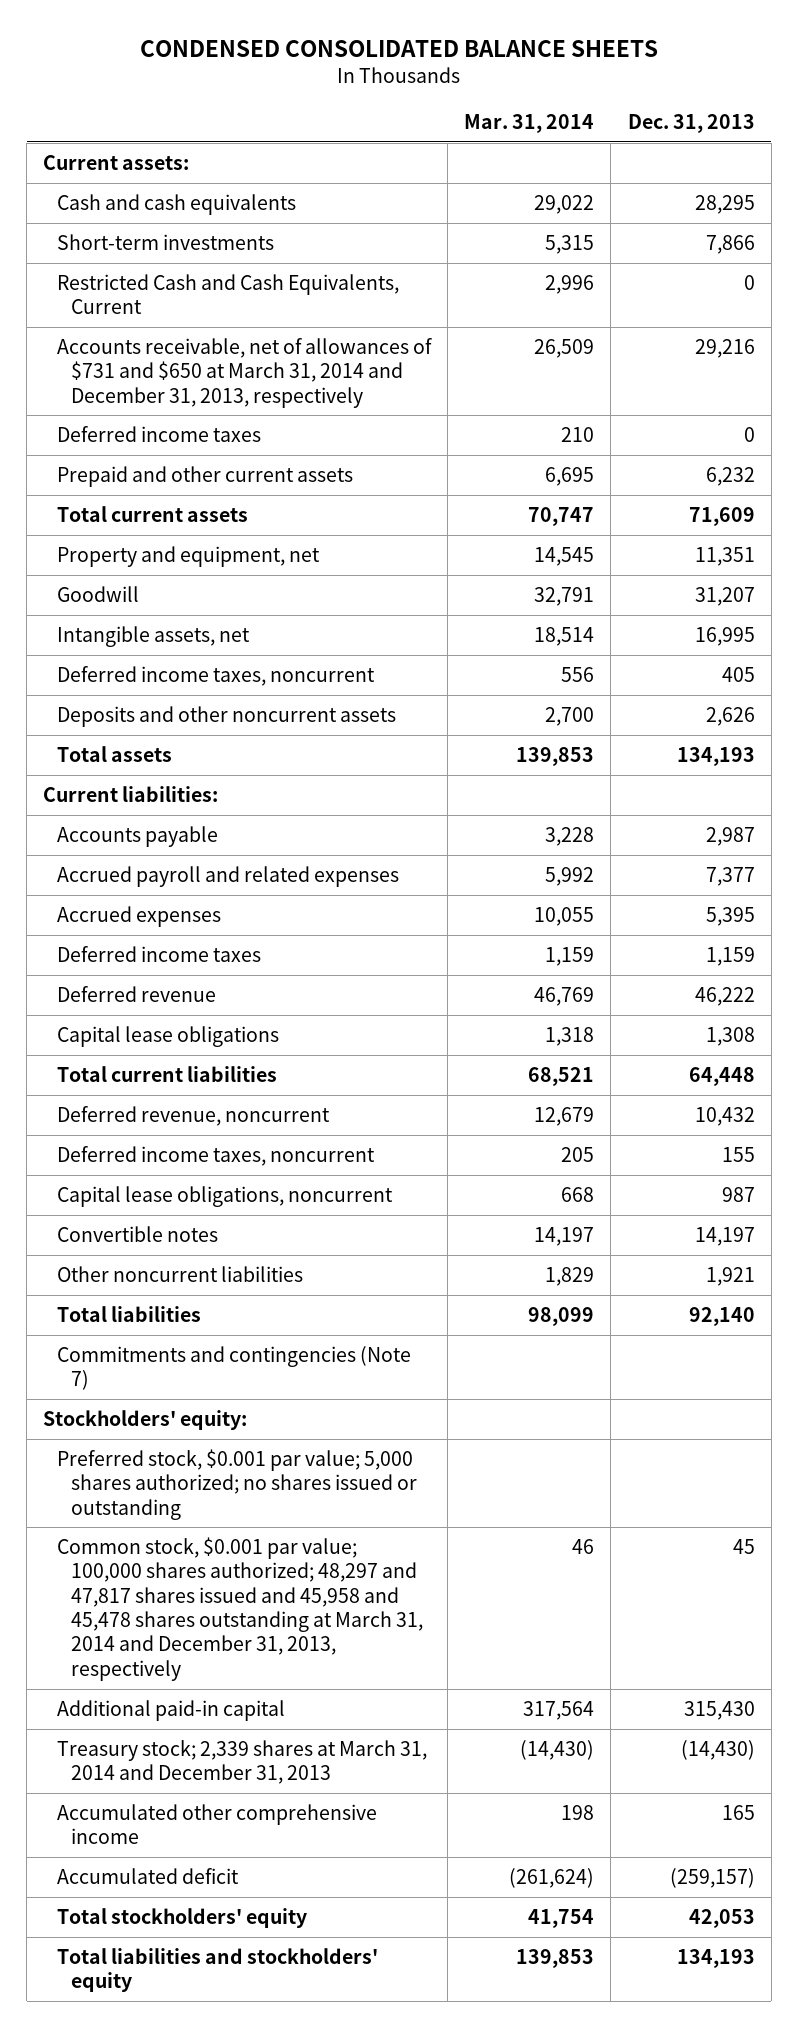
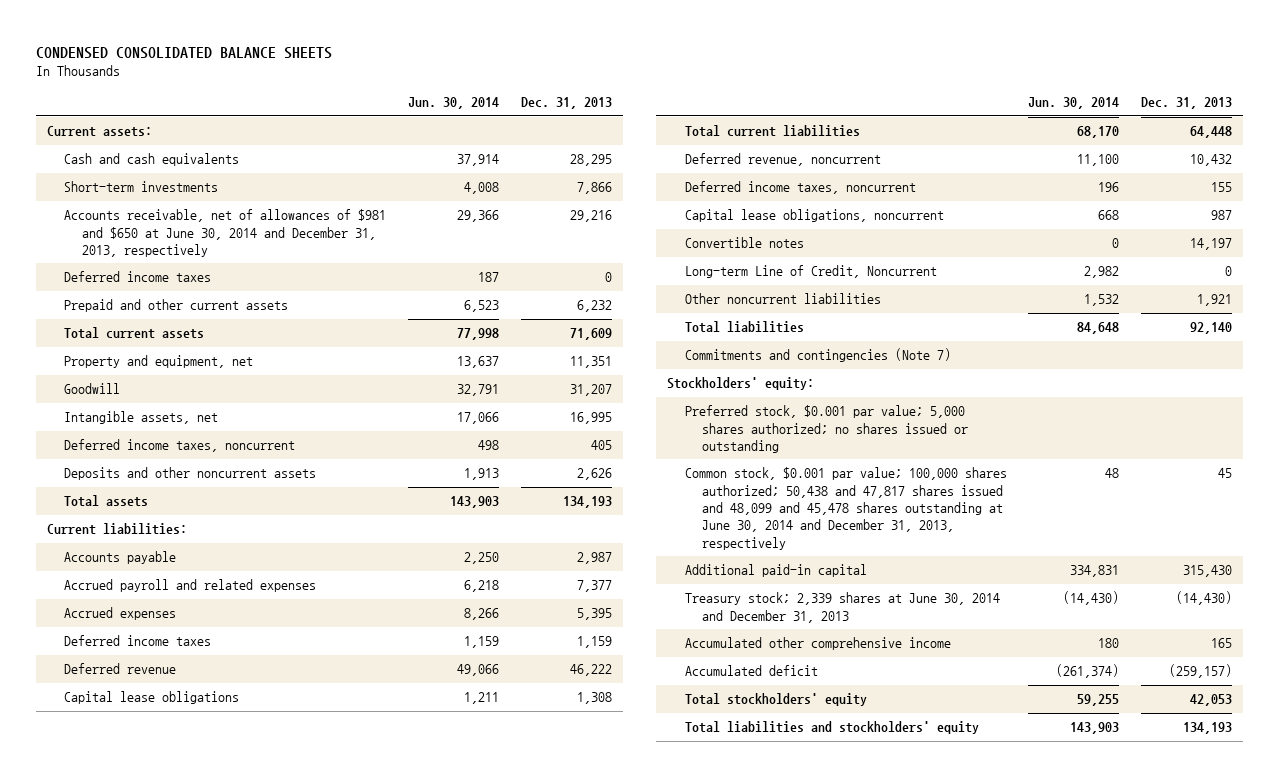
[464,114,595,134] Mar. 31, 2014 -> none
none -> [407,97,499,110] Jun. 30, 2014
[57,273,400,315] Restricted Cash and Cash Equivalents, Current -> none
[57,337,433,408] Accounts receivable, net of allowances of $731 and $650 at March 31, 2014 and December 31, 2013, respectively -> [64,209,387,257] Accounts receivable, net of allowances of $981 and $650 at June 30, 2014 and December 31, 2013, respectively
none -> [684,265,937,279] Long-term Line of Credit, Noncurrent
[57,1536,423,1681] Common stock, $0.001 par value; 100,000 shares authorized; 48,297 and 47,817 shares issued and 45,958 and 45,478 shares outstanding at March 31, 2014 and December 31, 2013, respectively -> [684,467,1007,550] Common stock, $0.001 par value; 100,000 shares authorized; 50,438 and 47,817 shares issued and 48,099 and 45,478 shares outstanding at June 30, 2014 and December 31, 2013, respectively
[57,1739,428,1785] Treasury stock; 2,339 shares at March 31, 2014 and December 31, 2013 -> [684,592,1000,623] Treasury stock; 2,339 shares at June 30, 2014 and December 31, 2013

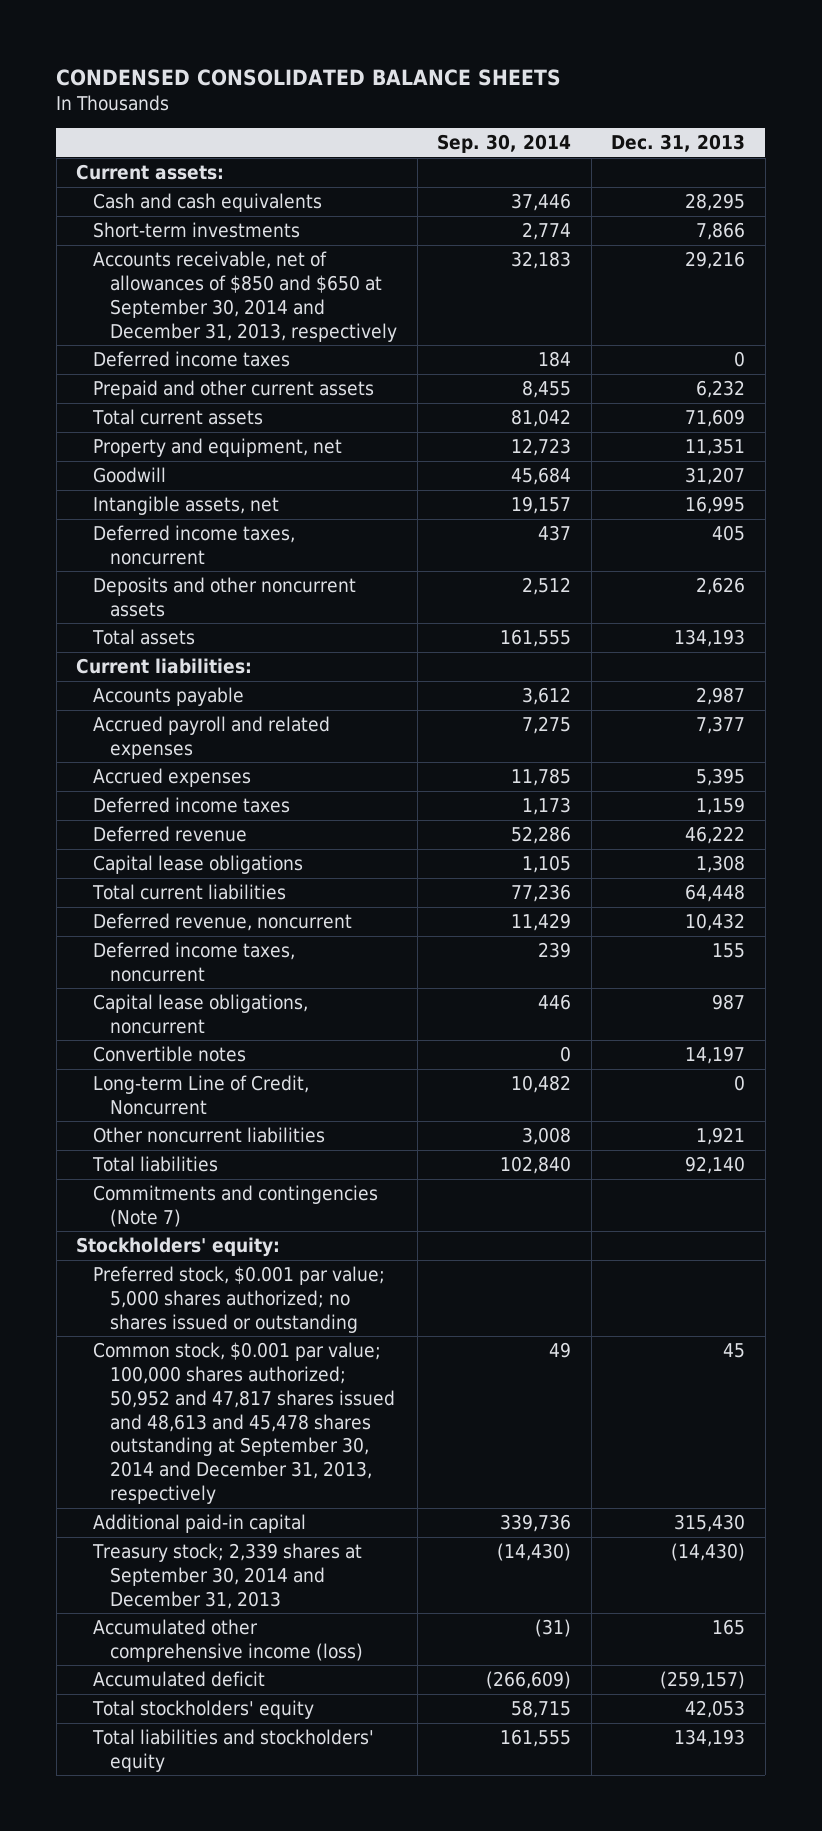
[407,97,499,110] Jun. 30, 2014 -> none
none -> [437,134,572,154] Sep. 30, 2014
[64,209,387,257] Accounts receivable, net of allowances of $981 and $650 at June 30, 2014 and December 31, 2013, respectively -> [93,250,398,342] Accounts receivable, net of allowances of $850 and $650 at September 30, 2014 and December 31, 2013, respectively
[684,467,1007,550] Common stock, $0.001 par value; 100,000 shares authorized; 50,438 and 47,817 shares issued and 48,099 and 45,478 shares outstanding at June 30, 2014 and December 31, 2013, respectively -> [93,1341,396,1505] Common stock, $0.001 par value; 100,000 shares authorized; 50,952 and 47,817 shares issued and 48,613 and 45,478 shares outstanding at September 30, 2014 and December 31, 2013, respectively
[684,592,1000,623] Treasury stock; 2,339 shares at June 30, 2014 and December 31, 2013 -> [92,1542,363,1609] Treasury stock; 2,339 shares at September 30, 2014 and December 31, 2013
[684,637,951,651] Accumulated other comprehensive income -> [93,1618,364,1662] Accumulated other comprehensive income (loss)

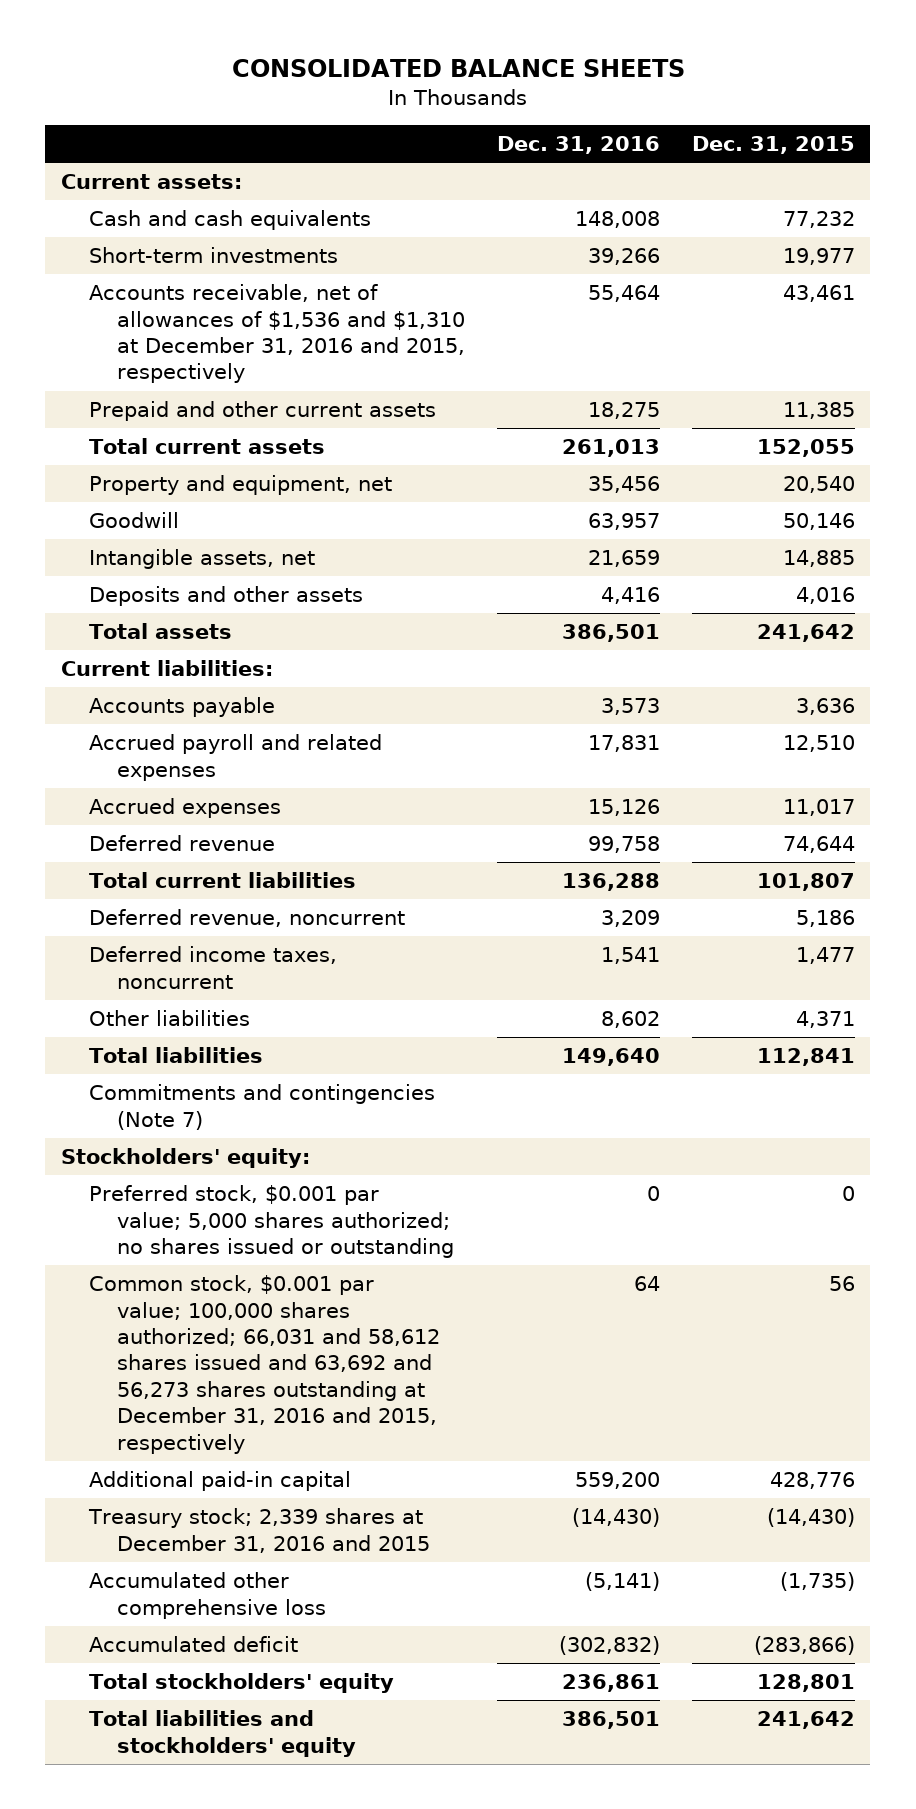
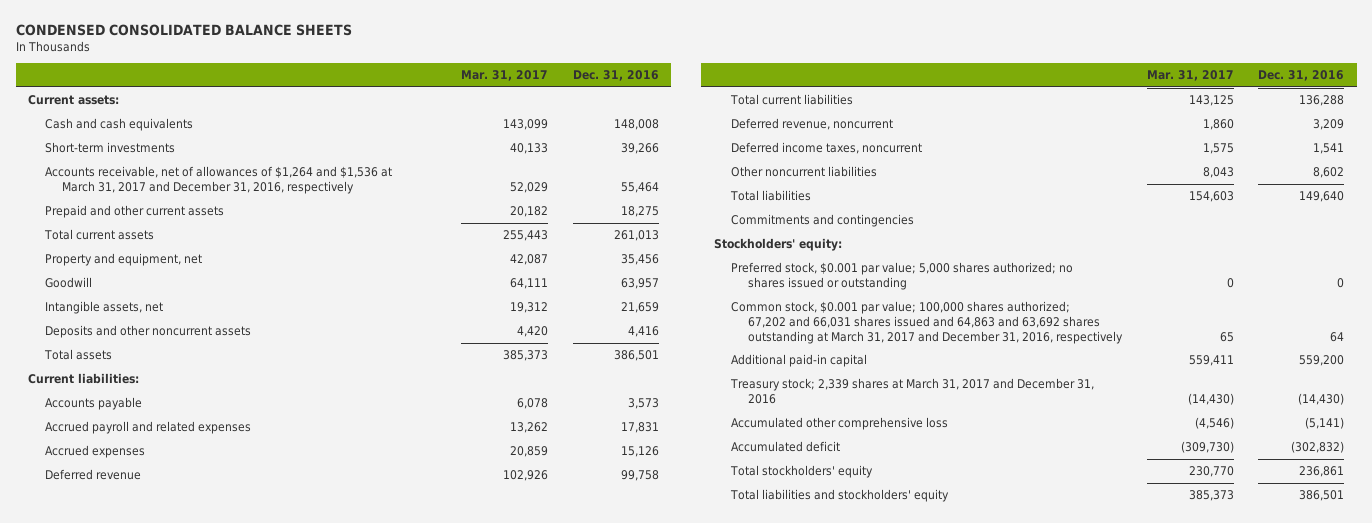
[231,58,685,77] CONSOLIDATED BALANCE SHEETS -> [15,23,352,36] CONDENSED CONSOLIDATED BALANCE SHEETS
[691,136,855,155] Dec. 31, 2015 -> none
none -> [460,70,548,82] Mar. 31, 2017
[88,284,465,384] Accounts receivable, net of allowances of $1,536 and $1,310 at December 31, 2016 and 2015, respectively -> [45,166,393,195] Accounts receivable, net of allowances of $1,264 and $1,536 at March 31, 2017 and December 31, 2016, respectively
[88,586,363,607] Deposits and other assets -> [45,325,252,339] Deposits and other noncurrent assets
[88,1010,250,1027] Other liabilities -> [730,166,877,178] Other noncurrent liabilities
[88,1084,435,1130] Commitments and contingencies (Note 7) -> [730,214,914,228] Commitments and contingencies
[88,1275,440,1454] Common stock, $0.001 par value; 100,000 shares authorized; 66,031 and 58,612 shares issued and 63,692 and 56,273 shares outstanding at December 31, 2016 and 2015, respectively -> [730,301,1123,344] Common stock, $0.001 par value; 100,000 shares authorized; 67,202 and 66,031 shares issued and 64,863 and 63,692 shares outstanding at March 31, 2017 and December 31, 2016, respectively
[87,1508,430,1553] Treasury stock; 2,339 shares at December 31, 2016 and 2015 -> [729,378,1094,405] Treasury stock; 2,339 shares at March 31, 2017 and December 31, 2016

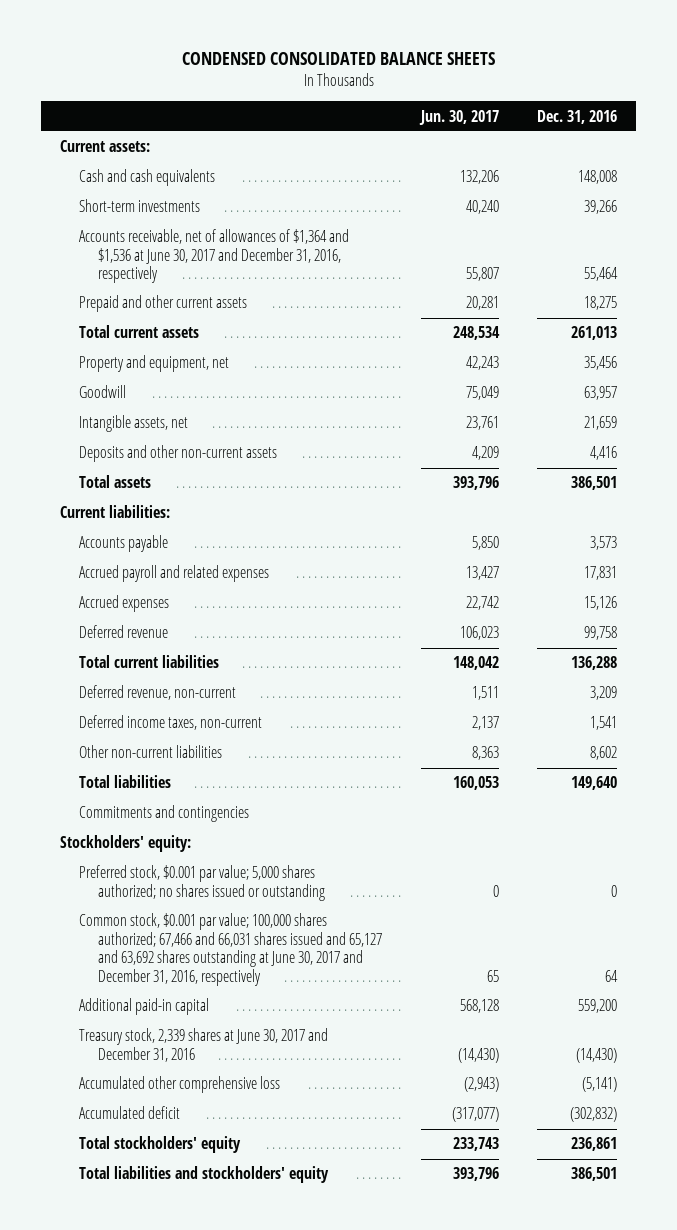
[460,70,548,82] Mar. 31, 2017 -> none
none -> [418,109,499,125] Jun. 30, 2017
[45,166,393,195] Accounts receivable, net of allowances of $1,264 and $1,536 at March 31, 2017 and December 31, 2016, respectively -> [79,229,350,284] Accounts receivable, net of allowances of $1,364 and $1,536 at June 30, 2017 and December 31, 2016, respectively
[45,325,252,339] Deposits and other noncurrent assets -> [79,445,278,463] Deposits and other non-current assets
[730,118,893,131] Deferred revenue, noncurrent -> [79,685,237,701] Deferred revenue, non-current
[730,142,922,155] Deferred income taxes, noncurrent -> [79,715,263,731] Deferred income taxes, non-current
[730,166,877,178] Other noncurrent liabilities -> [79,745,223,759] Other non-current liabilities
[730,301,1123,344] Common stock, $0.001 par value; 100,000 shares authorized; 67,202 and 66,031 shares issued and 64,863 and 63,692 shares outstanding at March 31, 2017 and December 31, 2016, respectively -> [79,913,383,986] Common stock, $0.001 par value; 100,000 shares authorized; 67,466 and 66,031 shares issued and 65,127 and 63,692 shares outstanding at June 30, 2017 and December 31, 2016, respectively
[729,378,1094,405] Treasury stock; 2,339 shares at March 31, 2017 and December 31, 2016 -> [79,1028,329,1062] Treasury stock, 2,339 shares at June 30, 2017 and December 31, 2016

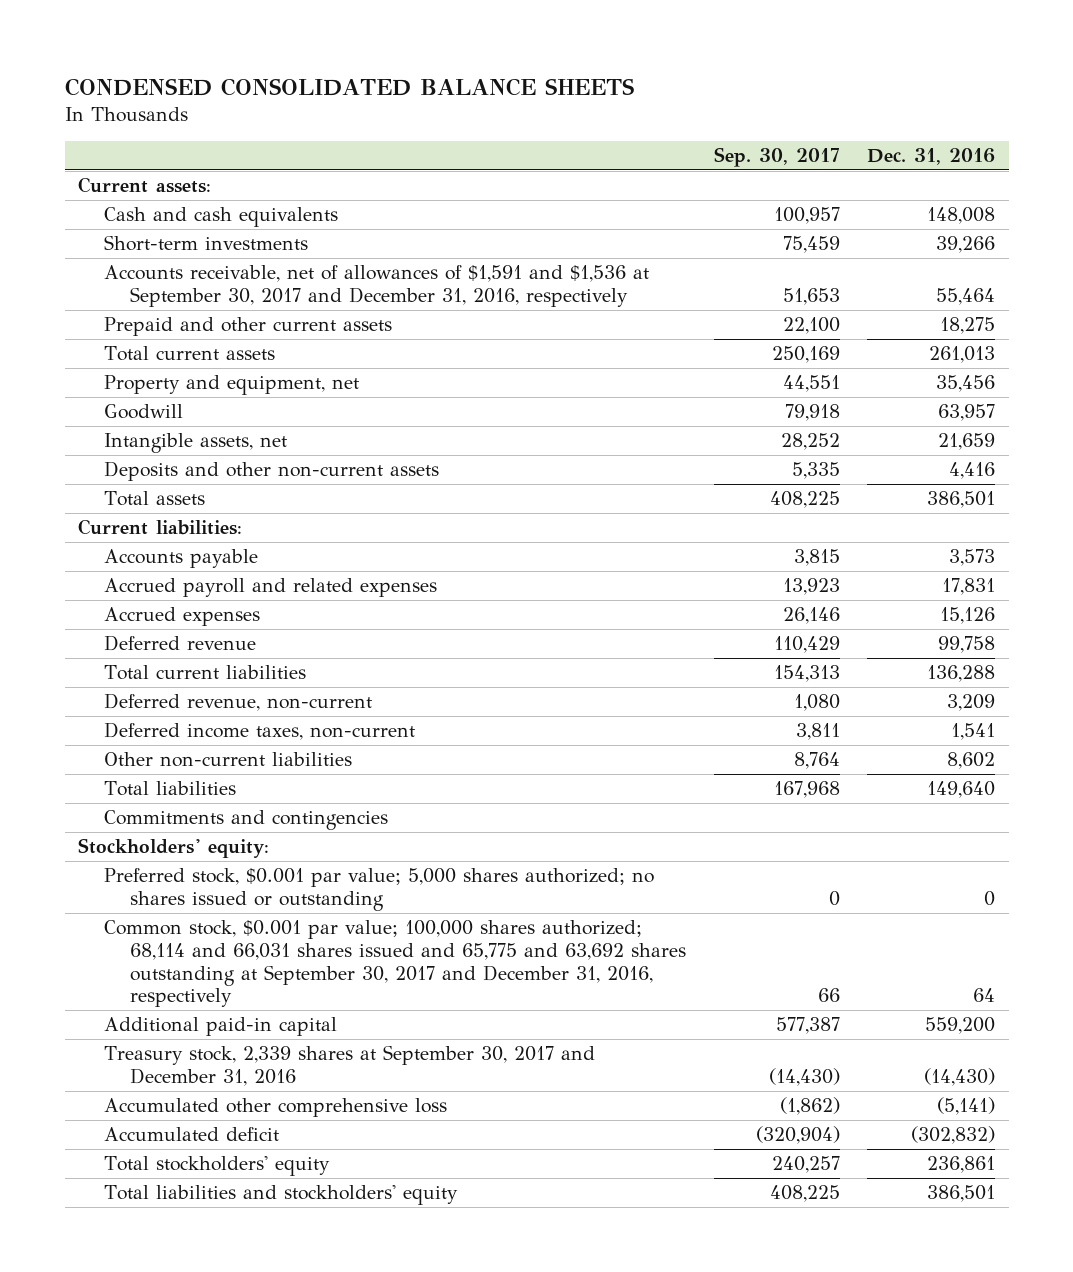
[418,109,499,125] Jun. 30, 2017 -> none
none -> [713,146,840,167] Sep. 30, 2017
[79,229,350,284] Accounts receivable, net of allowances of $1,364 and $1,536 at June 30, 2017 and December 31, 2016, respectively -> [104,265,650,308] Accounts receivable, net of allowances of $1,591 and $1,536 at September 30, 2017 and December 31, 2016, respectively
[79,913,383,986] Common stock, $0.001 par value; 100,000 shares authorized; 67,466 and 66,031 shares issued and 65,127 and 63,692 shares outstanding at June 30, 2017 and December 31, 2016, respectively -> [104,920,687,1008] Common stock, $0.001 par value; 100,000 shares authorized; 68,114 and 66,031 shares issued and 65,775 and 63,692 shares outstanding at September 30, 2017 and December 31, 2016, respectively
[79,1028,329,1062] Treasury stock, 2,339 shares at June 30, 2017 and December 31, 2016 -> [104,1045,596,1087] Treasury stock, 2,339 shares at September 30, 2017 and December 31, 2016

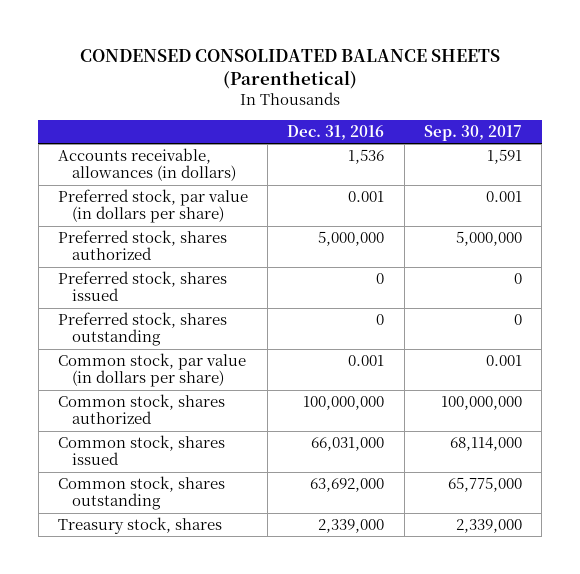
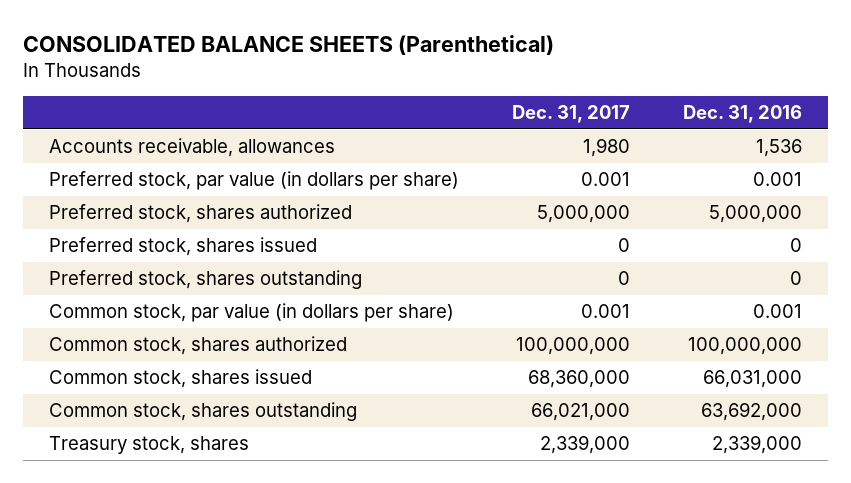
[79,48,500,89] CONDENSED CONSOLIDATED BALANCE SHEETS (Parenthetical) -> [22,34,554,55] CONSOLIDATED BALANCE SHEETS (Parenthetical)
[423,124,522,141] Sep. 30, 2017 -> none
none -> [511,104,630,123] Dec. 31, 2017
[58,148,237,182] Accounts receivable, allowances (in dollars) -> [49,138,336,158] Accounts receivable, allowances

